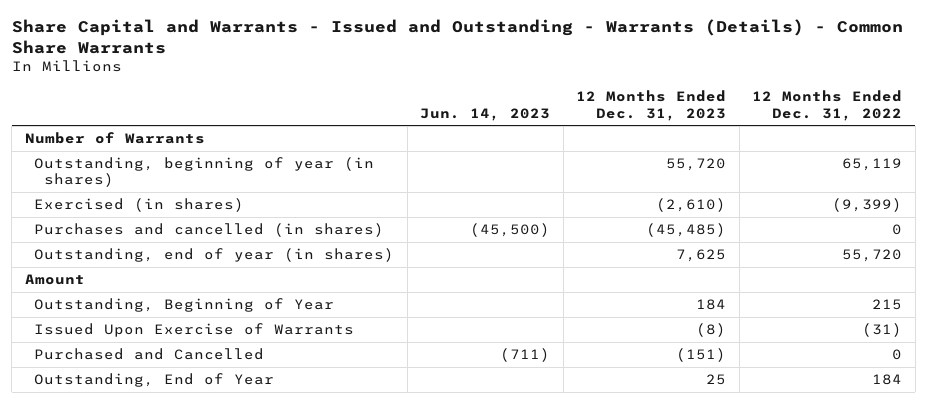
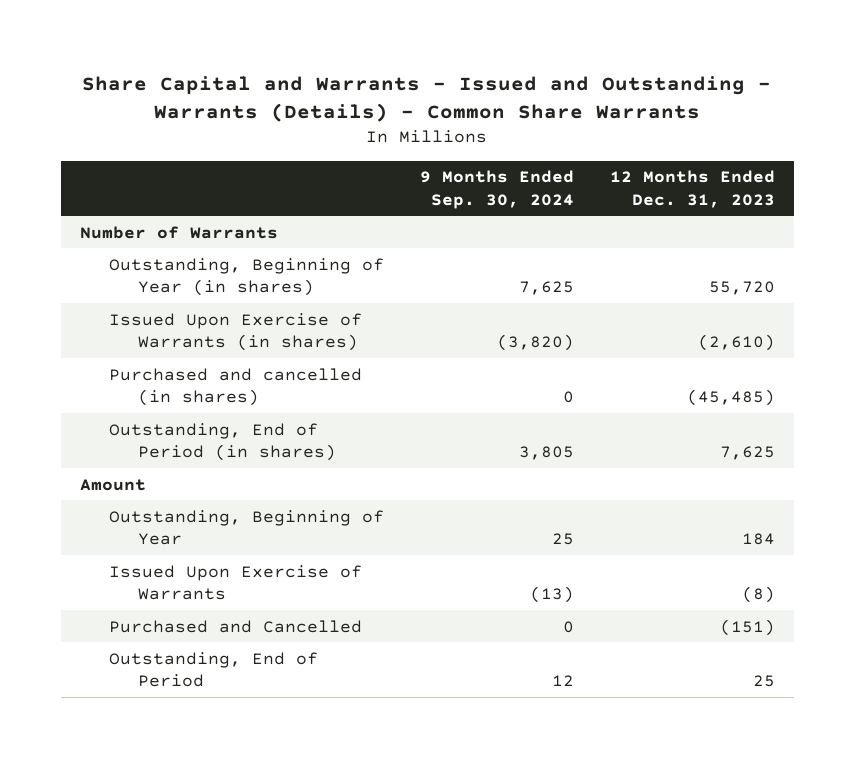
[420,107,551,121] Jun. 14, 2023 -> none
[752,90,903,121] 12 Months Ended Dec. 31, 2022 -> none
none -> [419,170,574,209] 9 Months Ended Sep. 30, 2024
[34,157,375,188] Outstanding, beginning of year (in shares) -> [108,257,384,297] Outstanding, Beginning of Year (in shares)
[34,198,245,213] Exercised (in shares) -> [108,312,362,352] Issued Upon Exercise of Warrants (in shares)
[34,223,385,238] Purchases and cancelled (in shares) -> [108,367,362,407] Purchased and cancelled (in shares)
[34,248,395,263] Outstanding, end of year (in shares) -> [108,422,336,462] Outstanding, End of Period (in shares)
[34,373,275,388] Outstanding, End of Year -> [108,651,318,688] Outstanding, End of Period

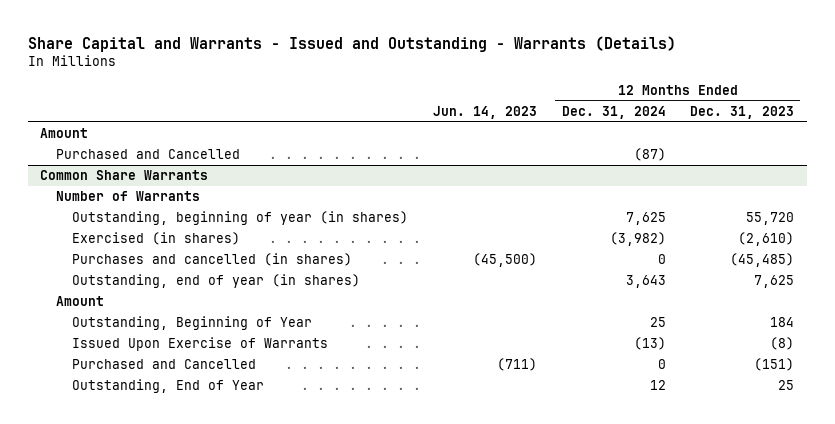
[82,75,772,122] Share Capital and Warrants - Issued and Outstanding - Warrants (Details) - Common Share Warrants -> [28,35,677,52] Share Capital and Warrants - Issued and Outstanding - Warrants (Details)
[419,170,574,209] 9 Months Ended Sep. 30, 2024 -> none
none -> [432,105,537,119] Jun. 14, 2023
none -> [561,105,666,119] Dec. 31, 2024
none -> [40,128,89,139] Amount
none -> [56,149,241,160] Purchased and Cancelled
none -> [40,170,209,181] Common Share Warrants
[108,257,384,297] Outstanding, Beginning of Year (in shares) -> [72,211,409,226] Outstanding, beginning of year (in shares)
[108,312,362,352] Issued Upon Exercise of Warrants (in shares) -> [72,232,241,246] Exercised (in shares)
[108,367,362,407] Purchased and cancelled (in shares) -> [72,253,353,267] Purchases and cancelled (in shares)
[108,422,336,462] Outstanding, End of Period (in shares) -> [72,274,361,289] Outstanding, end of year (in shares)
[108,651,318,688] Outstanding, End of Period -> [72,379,265,394] Outstanding, End of Year

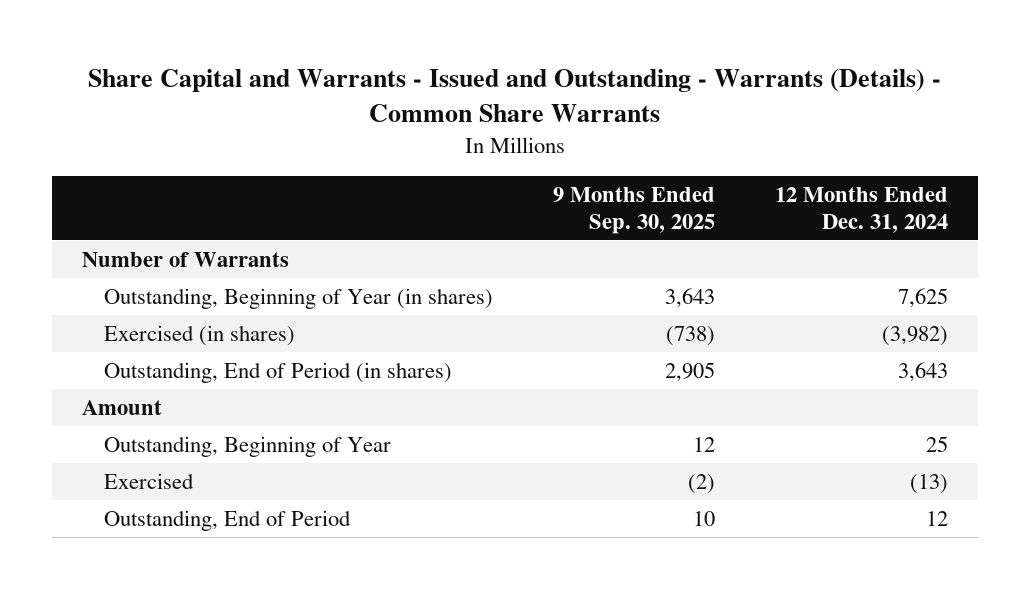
[28,35,677,52] Share Capital and Warrants - Issued and Outstanding - Warrants (Details) -> [88,69,942,123] Share Capital and Warrants - Issued and Outstanding - Warrants (Details) - Common Share Warrants
[432,105,537,119] Jun. 14, 2023 -> none
[690,105,795,119] Dec. 31, 2023 -> none
none -> [553,186,716,234] 9 Months Ended Sep. 30, 2025
[40,128,89,139] Amount -> none
[56,149,241,160] Purchased and Cancelled -> none
[40,170,209,181] Common Share Warrants -> none
[72,211,409,226] Outstanding, beginning of year (in shares) -> [103,288,493,310] Outstanding, Beginning of Year (in shares)
[72,253,353,267] Purchases and cancelled (in shares) -> none
[72,274,361,289] Outstanding, end of year (in shares) -> [103,362,452,384] Outstanding, End of Period (in shares)
[72,359,257,370] Purchased and Cancelled -> none
[72,337,329,352] Issued Upon Exercise of Warrants -> [103,473,194,490] Exercised
[72,379,265,394] Outstanding, End of Year -> [103,510,351,532] Outstanding, End of Period

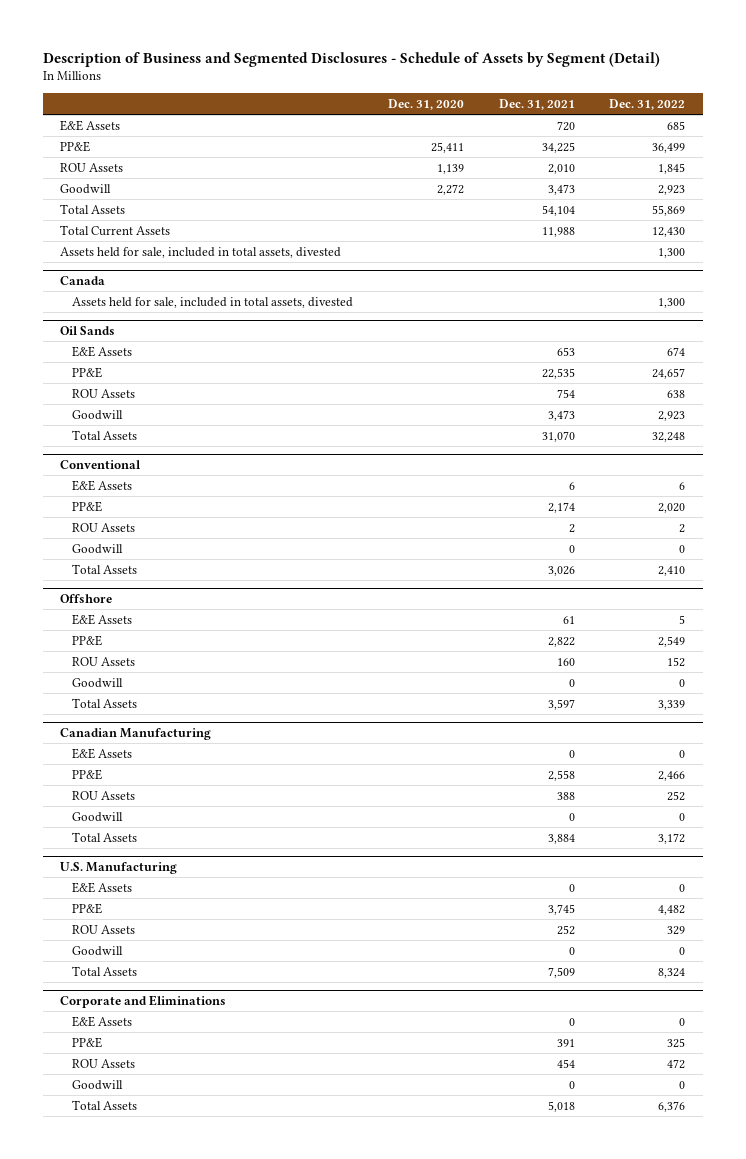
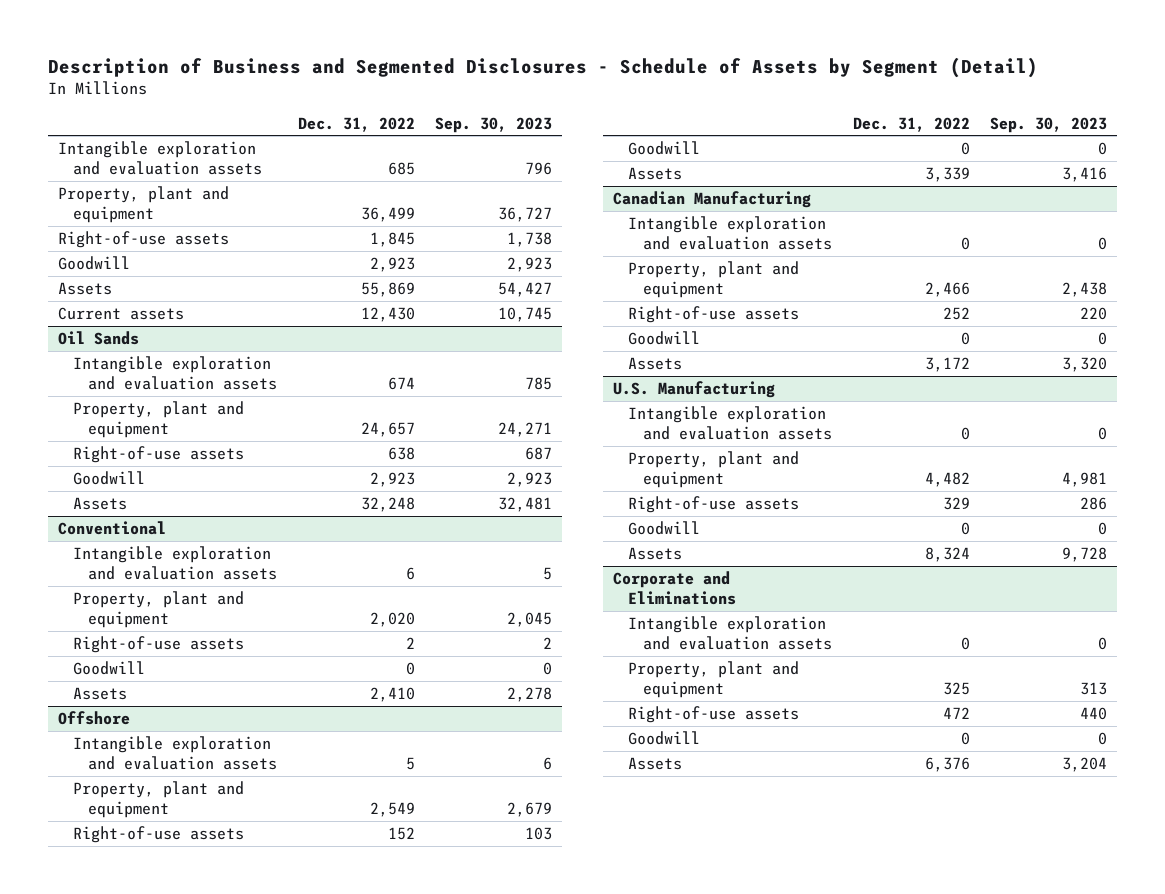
[388,98,465,110] Dec. 31, 2020 -> none
[498,98,575,110] Dec. 31, 2021 -> none
none -> [435,116,553,133] Sep. 30, 2023
[60,119,121,131] E&E Assets -> [57,141,263,176] Intangible exploration and evaluation assets
[60,140,91,152] PP&E -> [57,186,229,224] Property, plant and equipment
[60,162,124,172] ROU Assets -> [57,231,229,249] Right-of-use assets
[60,246,342,258] Assets held for sale, included in total assets, divested -> none
[60,275,106,285] Canada -> none
[72,296,354,308] Assets held for sale, included in total assets, divested -> none
[60,203,126,214] Total Assets -> [57,282,112,296] Assets
[60,224,171,236] Total Current Assets -> [57,307,184,321] Current assets
[72,345,133,357] E&E Assets -> [73,356,278,391] Intangible exploration and evaluation assets
[72,366,103,378] PP&E -> [73,401,245,439] Property, plant and equipment
[72,388,136,398] ROU Assets -> [73,446,245,464] Right-of-use assets
[72,429,138,440] Total Assets -> [73,497,128,511] Assets
[72,479,133,491] E&E Assets -> [73,546,278,581] Intangible exploration and evaluation assets
[72,500,103,512] PP&E -> [73,591,245,629] Property, plant and equipment
[72,522,136,532] ROU Assets -> [73,636,245,654] Right-of-use assets
[72,563,138,574] Total Assets -> [73,687,128,701] Assets
[72,613,133,625] E&E Assets -> [73,736,278,771] Intangible exploration and evaluation assets
[72,634,103,646] PP&E -> [73,781,245,819] Property, plant and equipment
[72,656,136,666] ROU Assets -> [73,826,245,844] Right-of-use assets
[72,697,138,708] Total Assets -> [628,167,683,181] Assets
[72,747,133,759] E&E Assets -> [628,216,833,251] Intangible exploration and evaluation assets
[72,768,103,780] PP&E -> [628,261,800,299] Property, plant and equipment
[72,790,136,800] ROU Assets -> [628,306,800,324] Right-of-use assets
[72,831,138,842] Total Assets -> [628,357,683,371] Assets
[72,881,133,893] E&E Assets -> [628,406,833,441] Intangible exploration and evaluation assets
[72,902,103,914] PP&E -> [628,451,800,489] Property, plant and equipment
[72,924,136,934] ROU Assets -> [628,496,800,514] Right-of-use assets
[72,965,138,976] Total Assets -> [628,547,683,561] Assets
[72,1015,133,1027] E&E Assets -> [628,616,833,651] Intangible exploration and evaluation assets
[72,1036,103,1048] PP&E -> [628,661,800,699] Property, plant and equipment
[72,1058,136,1068] ROU Assets -> [628,706,800,724] Right-of-use assets
[72,1099,138,1110] Total Assets -> [628,757,683,771] Assets

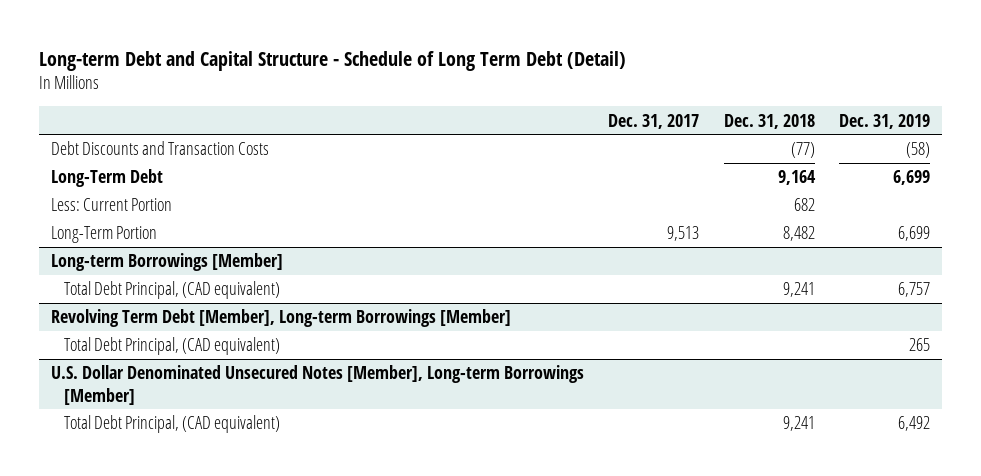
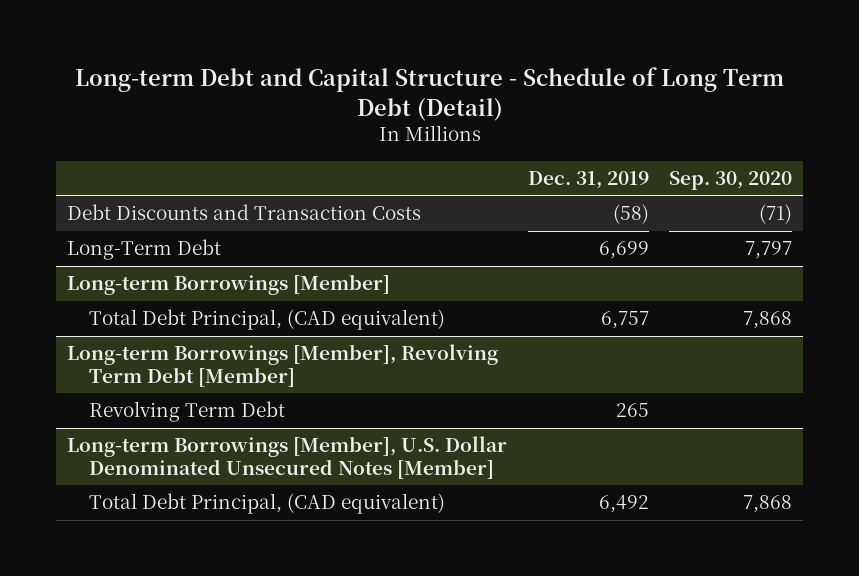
[608,113,700,129] Dec. 31, 2017 -> none
[723,113,815,129] Dec. 31, 2018 -> none
none -> [669,170,793,190] Sep. 30, 2020
[51,198,173,212] Less: Current Portion -> none
[51,226,158,244] Long-Term Portion -> none
[51,309,512,328] Revolving Term Debt [Member], Long-term Borrowings [Member] -> [66,344,498,387] Long-term Borrowings [Member], Revolving Term Debt [Member]
[63,337,280,356] Total Debt Principal, (CAD equivalent) -> [89,401,286,423] Revolving Term Debt
[51,365,585,405] U.S. Dollar Denominated Unsecured Notes [Member], Long-term Borrowings [Member] -> [66,436,507,479] Long-term Borrowings [Member], U.S. Dollar Denominated Unsecured Notes [Member]

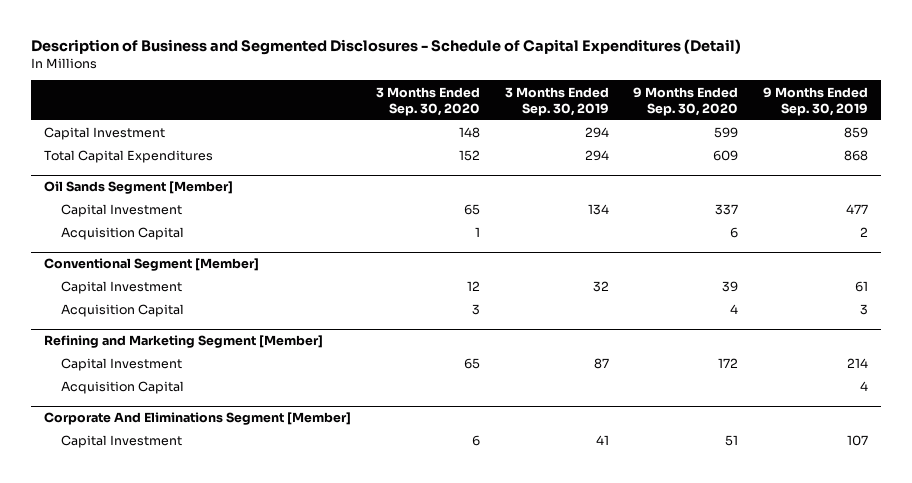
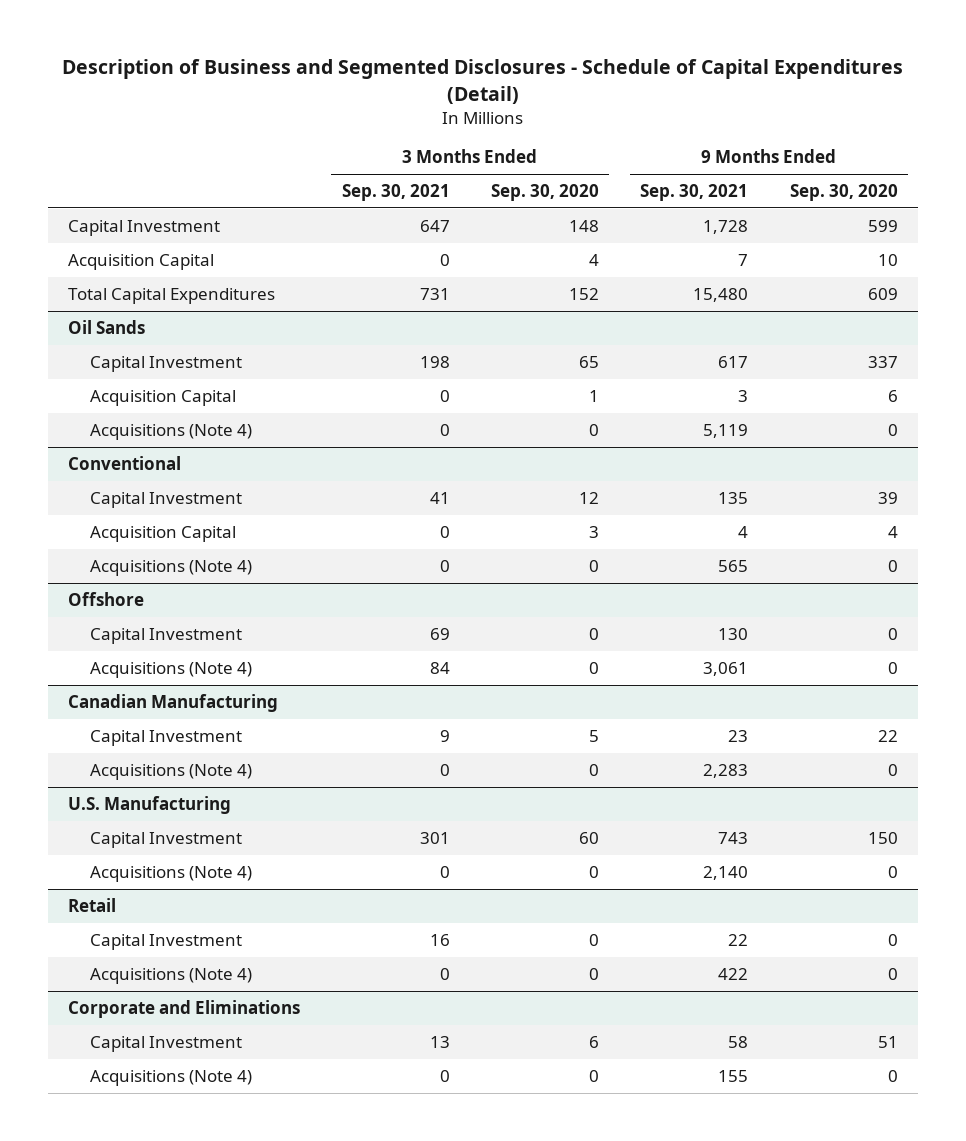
[504,86,609,116] 3 Months Ended Sep. 30, 2019 -> none
[763,86,869,116] 9 Months Ended Sep. 30, 2019 -> none
none -> [341,183,450,201] Sep. 30, 2021
none -> [640,183,749,201] Sep. 30, 2021
none -> [68,253,215,270] Acquisition Capital
[43,181,233,195] Oil Sands Segment [Member] -> [68,319,146,334] Oil Sands
none -> [89,423,252,440] Acquisitions (Note 4)
[43,258,259,272] Conventional Segment [Member] -> [68,455,182,470] Conventional
[43,335,323,349] Refining and Marketing Segment [Member] -> none
[60,381,184,395] Acquisition Capital -> none
none -> [89,559,252,576] Acquisitions (Note 4)
none -> [68,591,145,606] Offshore
[463,358,480,370] 65 -> [589,627,600,640] 0
[718,358,739,369] 172 -> [887,627,898,640] 0
none -> [89,661,252,678] Acquisitions (Note 4)
none -> [68,693,279,712] Canadian Manufacturing
none -> [89,729,242,746] Capital Investment
none -> [89,763,252,780] Acquisitions (Note 4)
none -> [68,795,232,814] U.S. Manufacturing
none -> [89,831,242,848] Capital Investment
none -> [89,865,252,882] Acquisitions (Note 4)
none -> [68,897,117,912] Retail
none -> [89,933,242,950] Capital Investment
none -> [89,967,252,984] Acquisitions (Note 4)
[43,412,351,426] Corporate And Eliminations Segment [Member] -> [68,999,301,1018] Corporate and Eliminations
none -> [89,1069,252,1086] Acquisitions (Note 4)

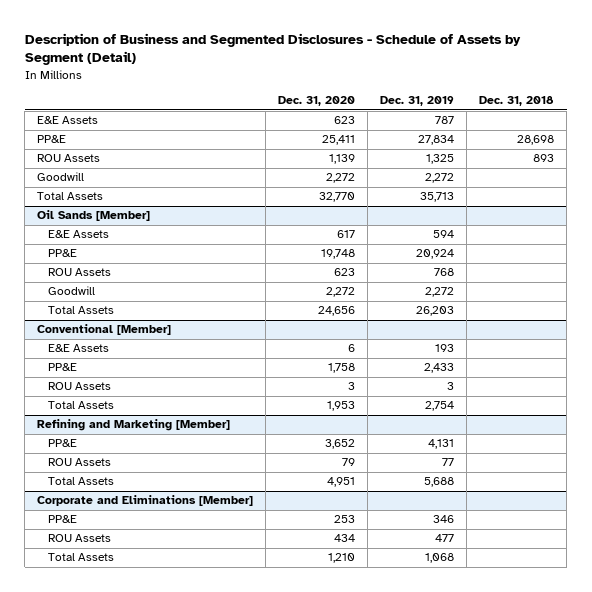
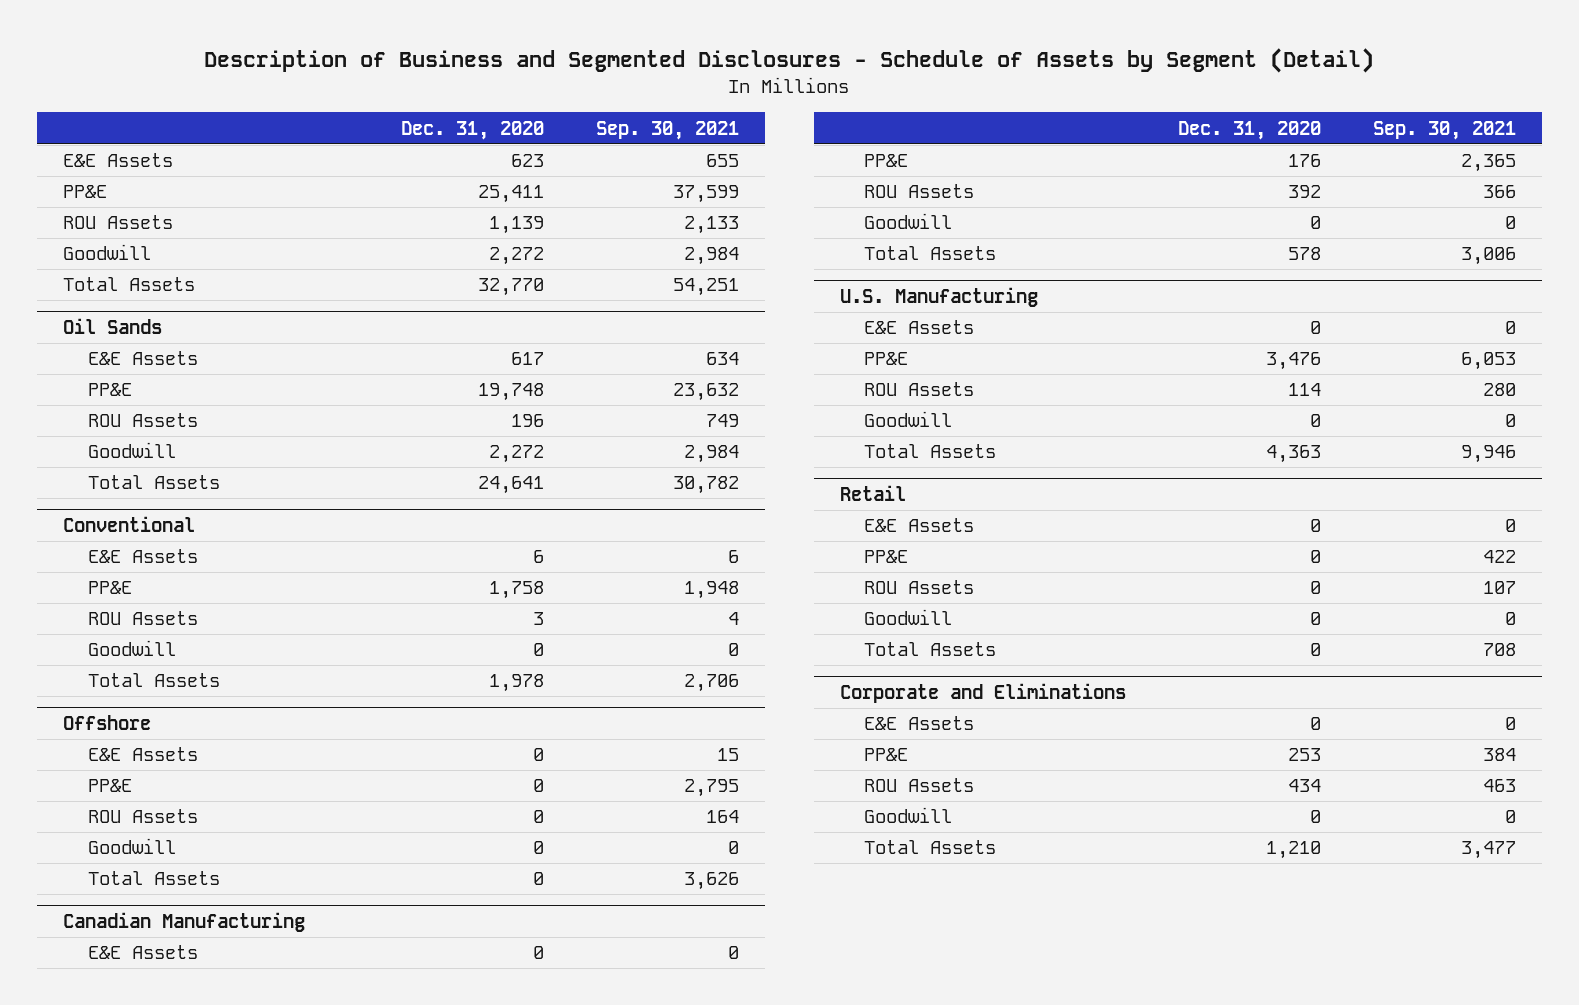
[380,96,455,107] Dec. 31, 2019 -> none
[479,96,555,107] Dec. 31, 2018 -> none
none -> [596,120,740,140] Sep. 30, 2021
[37,210,151,222] Oil Sands [Member] -> [63,318,163,335] Oil Sands
[334,268,356,277] 623 -> [511,414,545,428] 196
[318,306,356,317] 24,656 -> [478,476,545,495] 24,641
[37,324,172,336] Conventional [Member] -> [63,516,196,533] Conventional
[37,419,231,432] Refining and Marketing [Member] -> none
none -> [87,640,176,657] Goodwill
[327,401,356,412] 1,953 -> [489,674,545,693] 1,978
none -> [63,715,152,731] Offshore
none -> [87,747,198,762] E&E Assets
[325,439,356,450] 3,652 -> [533,779,545,793] 0
[342,458,356,467] 79 -> [533,810,545,824] 0
none -> [87,838,176,855] Goodwill
[327,477,356,488] 4,951 -> [533,872,545,886] 0
none -> [63,912,306,933] Canadian Manufacturing
none -> [87,945,198,960] E&E Assets
none -> [864,154,909,168] PP&E
none -> [864,184,975,199] ROU Assets
none -> [864,213,953,230] Goodwill
none -> [864,246,997,261] Total Assets
none -> [839,287,1038,308] U.S. Manufacturing
none -> [864,320,975,335] E&E Assets
none -> [864,352,909,366] PP&E
none -> [864,382,975,397] ROU Assets
none -> [864,411,953,428] Goodwill
none -> [864,444,997,459] Total Assets
none -> [839,485,906,502] Retail
none -> [864,518,975,533] E&E Assets
none -> [864,550,909,564] PP&E
none -> [864,580,975,595] ROU Assets
none -> [864,609,953,626] Goodwill
none -> [864,642,997,657] Total Assets
[37,495,254,507] Corporate and Eliminations [Member] -> [839,683,1126,704] Corporate and Eliminations
none -> [864,716,975,731] E&E Assets
none -> [864,807,953,824] Goodwill

